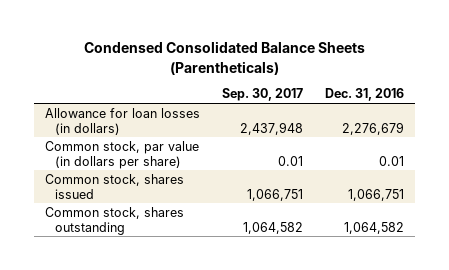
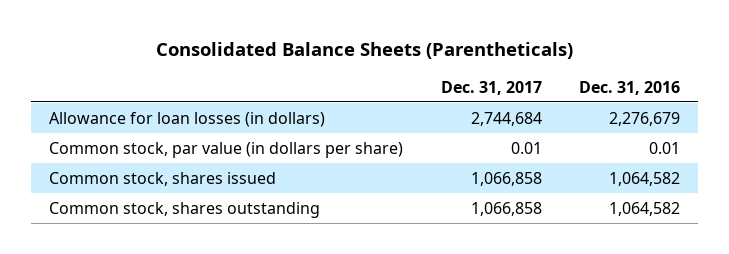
[83,41,365,75] Condensed Consolidated Balance Sheets (Parentheticals) -> [155,41,573,59] Consolidated Balance Sheets (Parentheticals)
[222,88,304,102] Sep. 30, 2017 -> none
none -> [440,80,542,95] Dec. 31, 2017
[348,188,405,201] 1,066,751 -> [608,171,680,186] 1,064,582

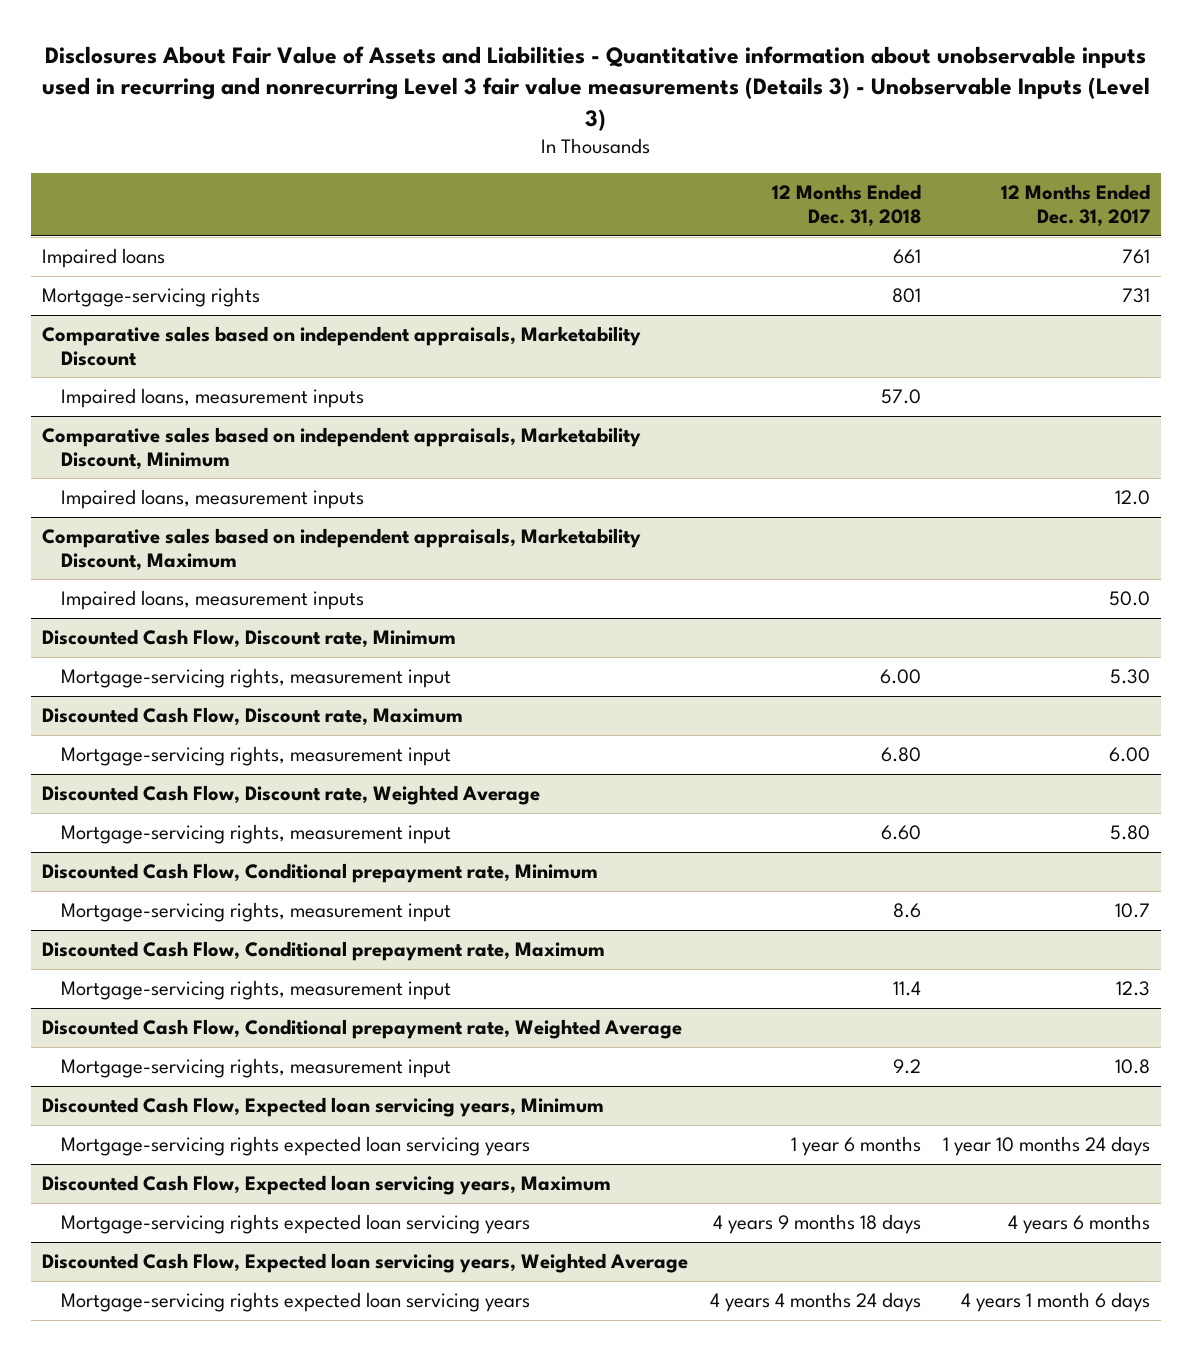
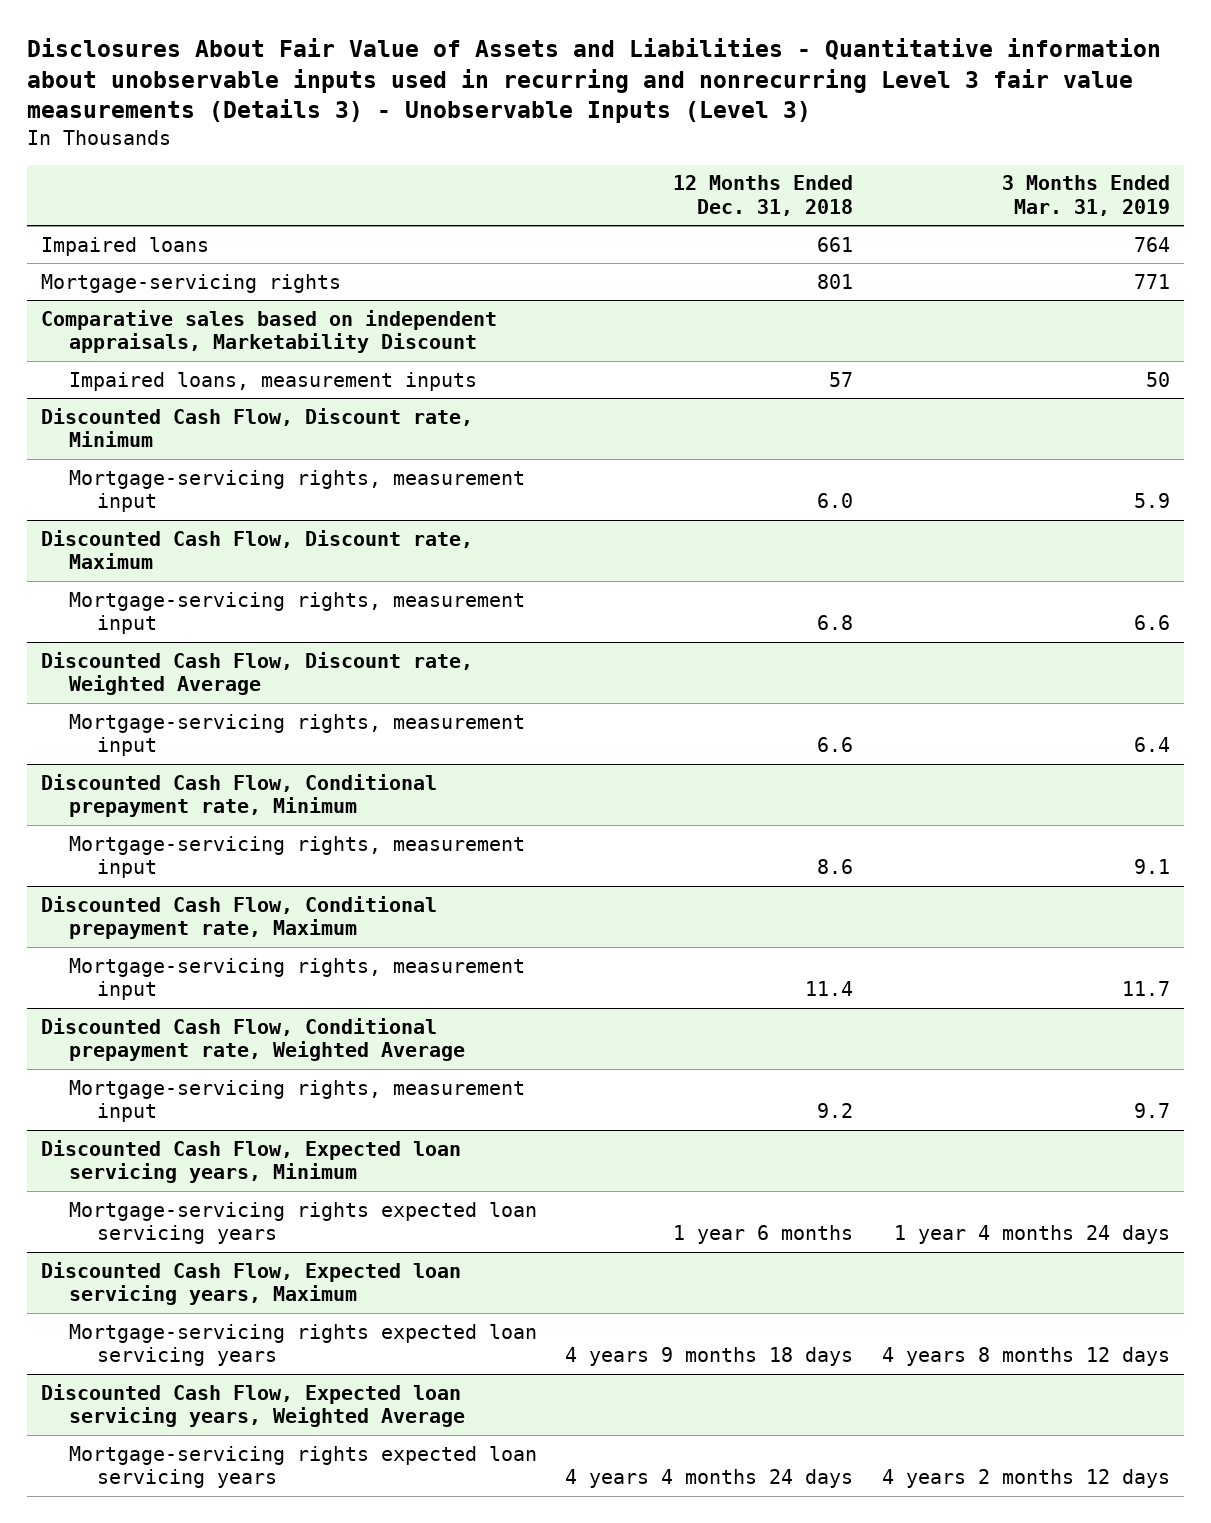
[1000,184,1150,227] 12 Months Ended Dec. 31, 2017 -> none
none -> [1001,175,1170,216] 3 Months Ended Mar. 31, 2019
[42,426,642,470] Comparative sales based on independent appraisals, Marketability Discount, Minimum -> none
[61,488,365,509] Impaired loans, measurement inputs -> none
[42,527,642,571] Comparative sales based on independent appraisals, Marketability Discount, Maximum -> none
[61,589,365,610] Impaired loans, measurement inputs -> none
[881,388,922,404] 57.0 -> [829,371,854,387] 57
[880,668,922,684] 6.00 -> [817,493,854,509] 6.0
[881,746,922,762] 6.80 -> [817,615,854,631] 6.8
[881,824,922,840] 6.60 -> [817,737,854,753] 6.6

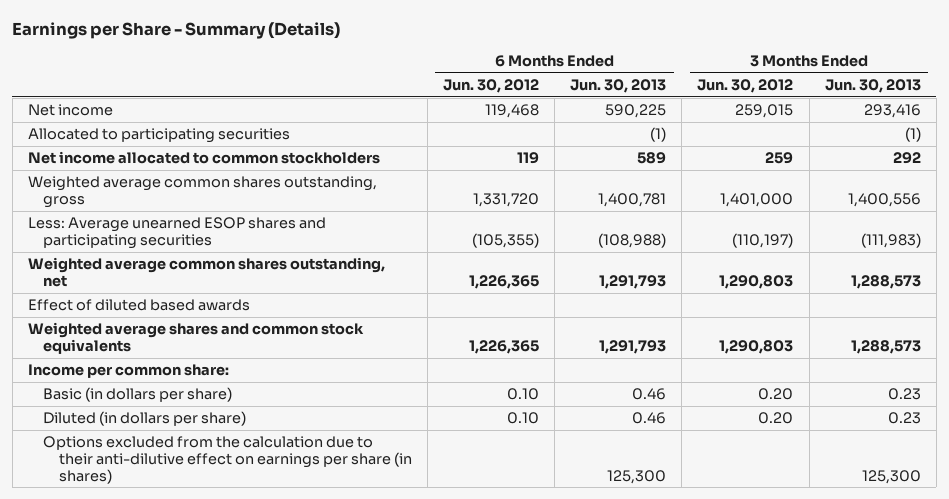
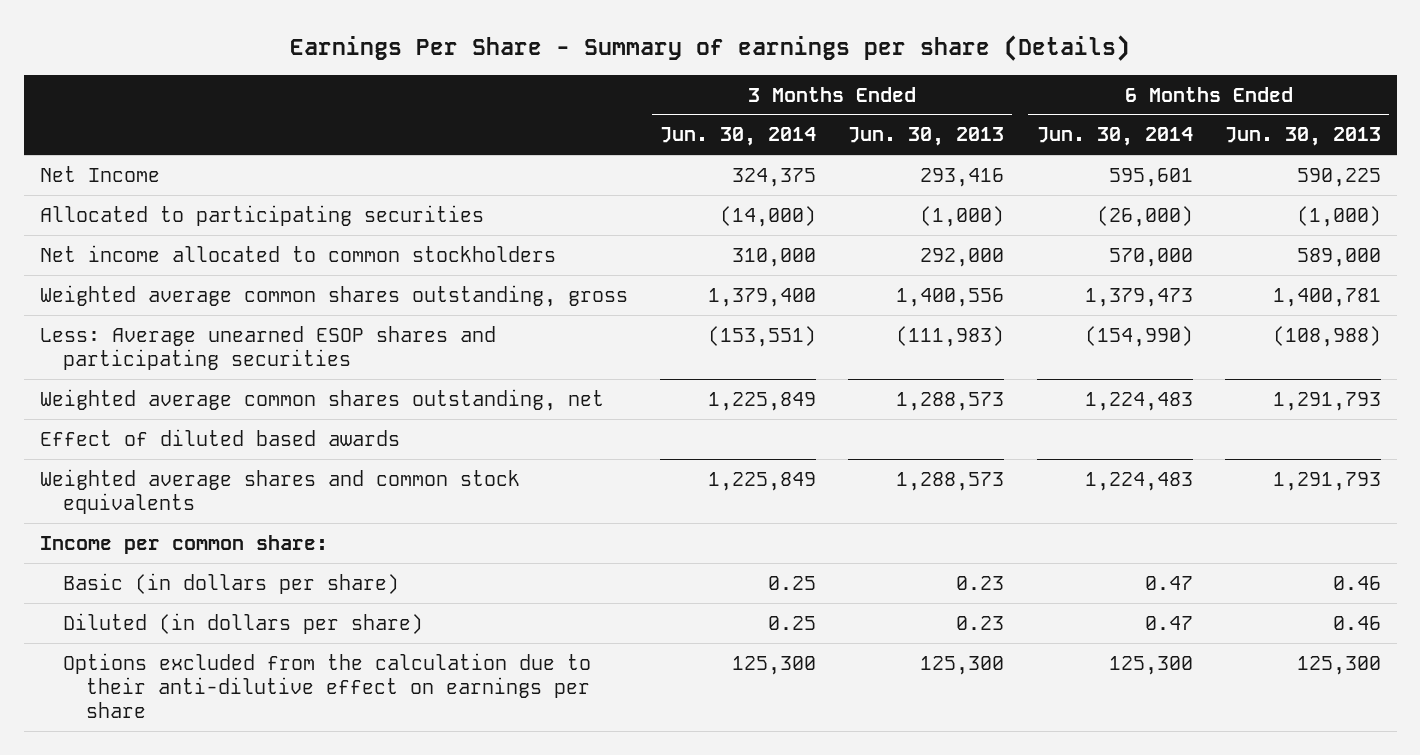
[12,21,341,39] Earnings per Share - Summary (Details) -> [290,34,1131,61] Earnings Per Share - Summary of earnings per share (Details)
[442,79,539,94] Jun. 30, 2012 -> none
[697,79,794,94] Jun. 30, 2012 -> none
none -> [659,127,816,147] Jun. 30, 2014
none -> [1036,127,1193,147] Jun. 30, 2014
[27,104,113,117] Net income -> [39,165,160,182] Net Income
[650,127,667,143] (1) -> [1296,205,1381,227] (1,000)
[904,127,921,143] (1) -> [920,205,1005,227] (1,000)
[637,152,667,165] 589 -> [1296,247,1381,267] 589,000
[892,152,921,165] 292 -> [920,247,1005,267] 292,000
[43,436,412,484] Options excluded from the calculation due to their anti-dilutive effect on earnings per share (in shares) -> [62,652,591,719] Options excluded from the calculation due to their anti-dilutive effect on earnings per share

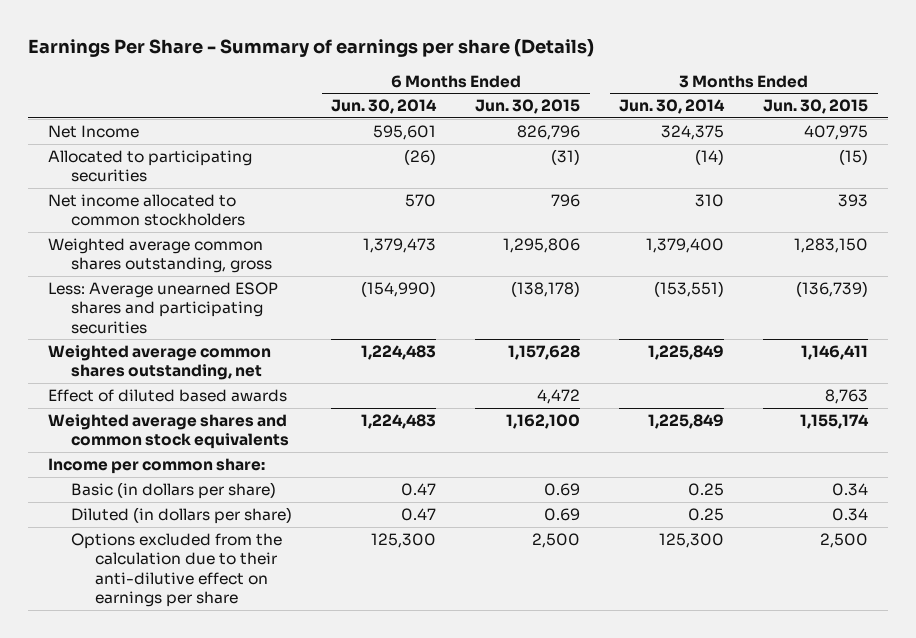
[848,127,1005,147] Jun. 30, 2013 -> none
[1224,127,1381,147] Jun. 30, 2013 -> none
none -> [475,99,581,115] Jun. 30, 2015
none -> [763,99,869,115] Jun. 30, 2015
[719,205,816,227] (14,000) -> [695,149,725,166] (14)
[1096,205,1193,227] (26,000) -> [404,149,437,166] (26)
[731,247,816,267] 310,000 -> [695,194,725,208] 310
[1108,247,1193,267] 570,000 -> [405,194,437,208] 570

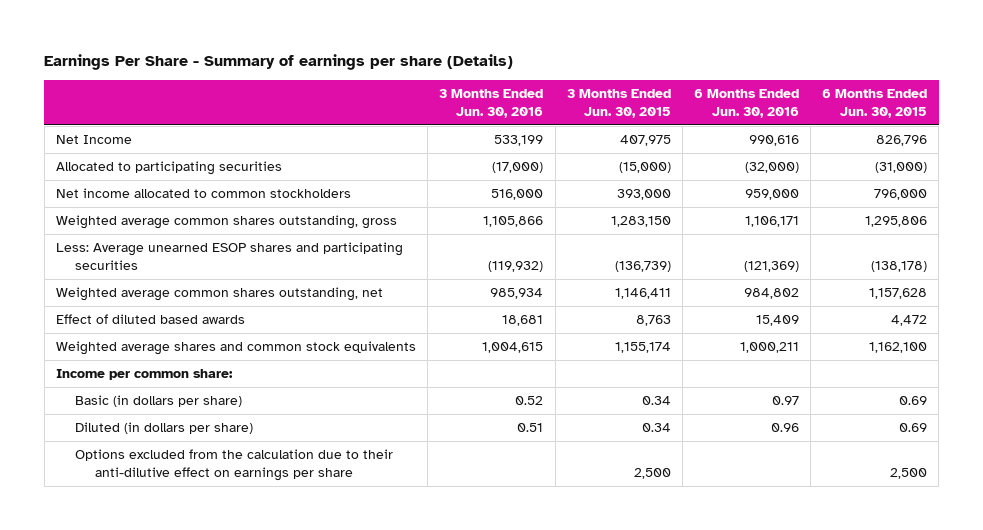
[331,99,438,115] Jun. 30, 2014 -> none
[619,99,726,115] Jun. 30, 2014 -> none
none -> [439,89,544,118] 3 Months Ended Jun. 30, 2016
none -> [694,89,800,118] 6 Months Ended Jun. 30, 2016
[551,149,581,166] (31) -> [875,162,928,174] (31,000)
[839,149,869,166] (15) -> [618,162,671,174] (15,000)
[551,194,581,208] 796 -> [874,189,928,201] 796,000
[838,194,869,208] 393 -> [616,189,671,201] 393,000

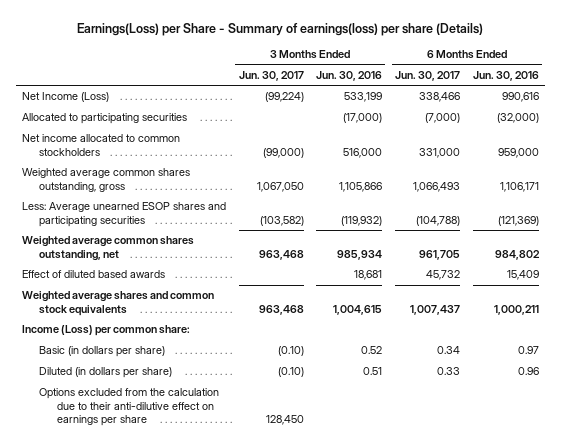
[44,54,514,71] Earnings Per Share - Summary of earnings per share (Details) -> [77,22,484,36] Earnings(Loss) per Share - Summary of earnings(loss) per share (Details)
[566,89,671,118] 3 Months Ended Jun. 30, 2015 -> none
[822,89,928,118] 6 Months Ended Jun. 30, 2015 -> none
none -> [238,70,304,81] Jun. 30, 2017
none -> [394,70,460,81] Jun. 30, 2017
[56,135,133,145] Net Income -> [22,92,110,103] Net Income (Loss)
[56,369,234,381] Income per common share: -> [22,325,191,337] Income (Loss) per common share:

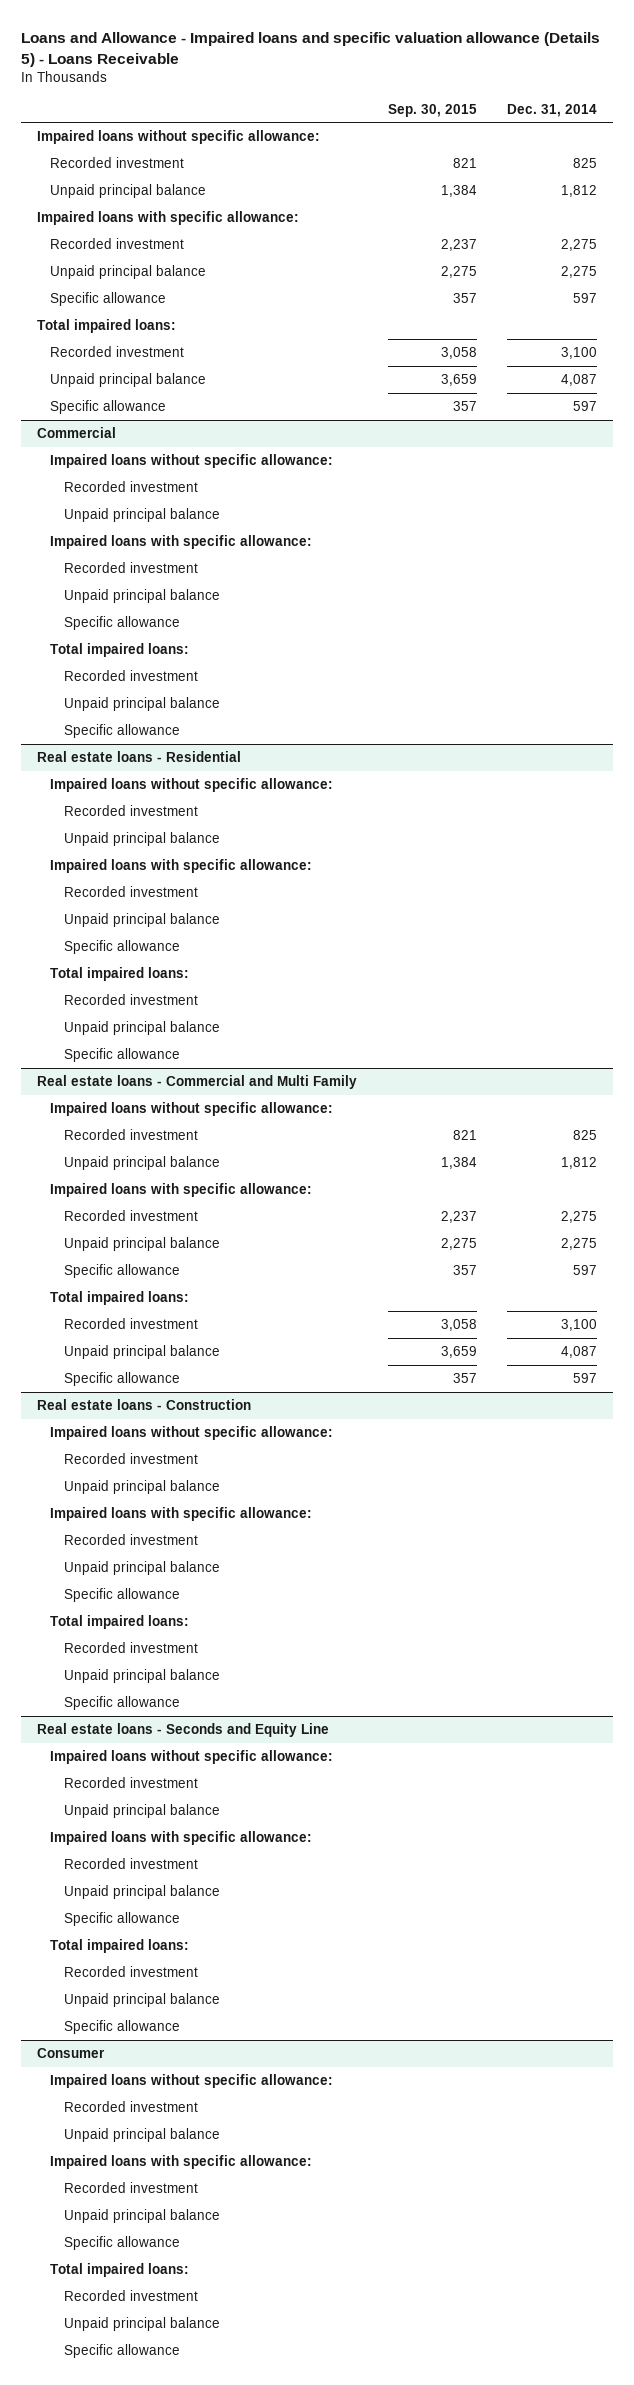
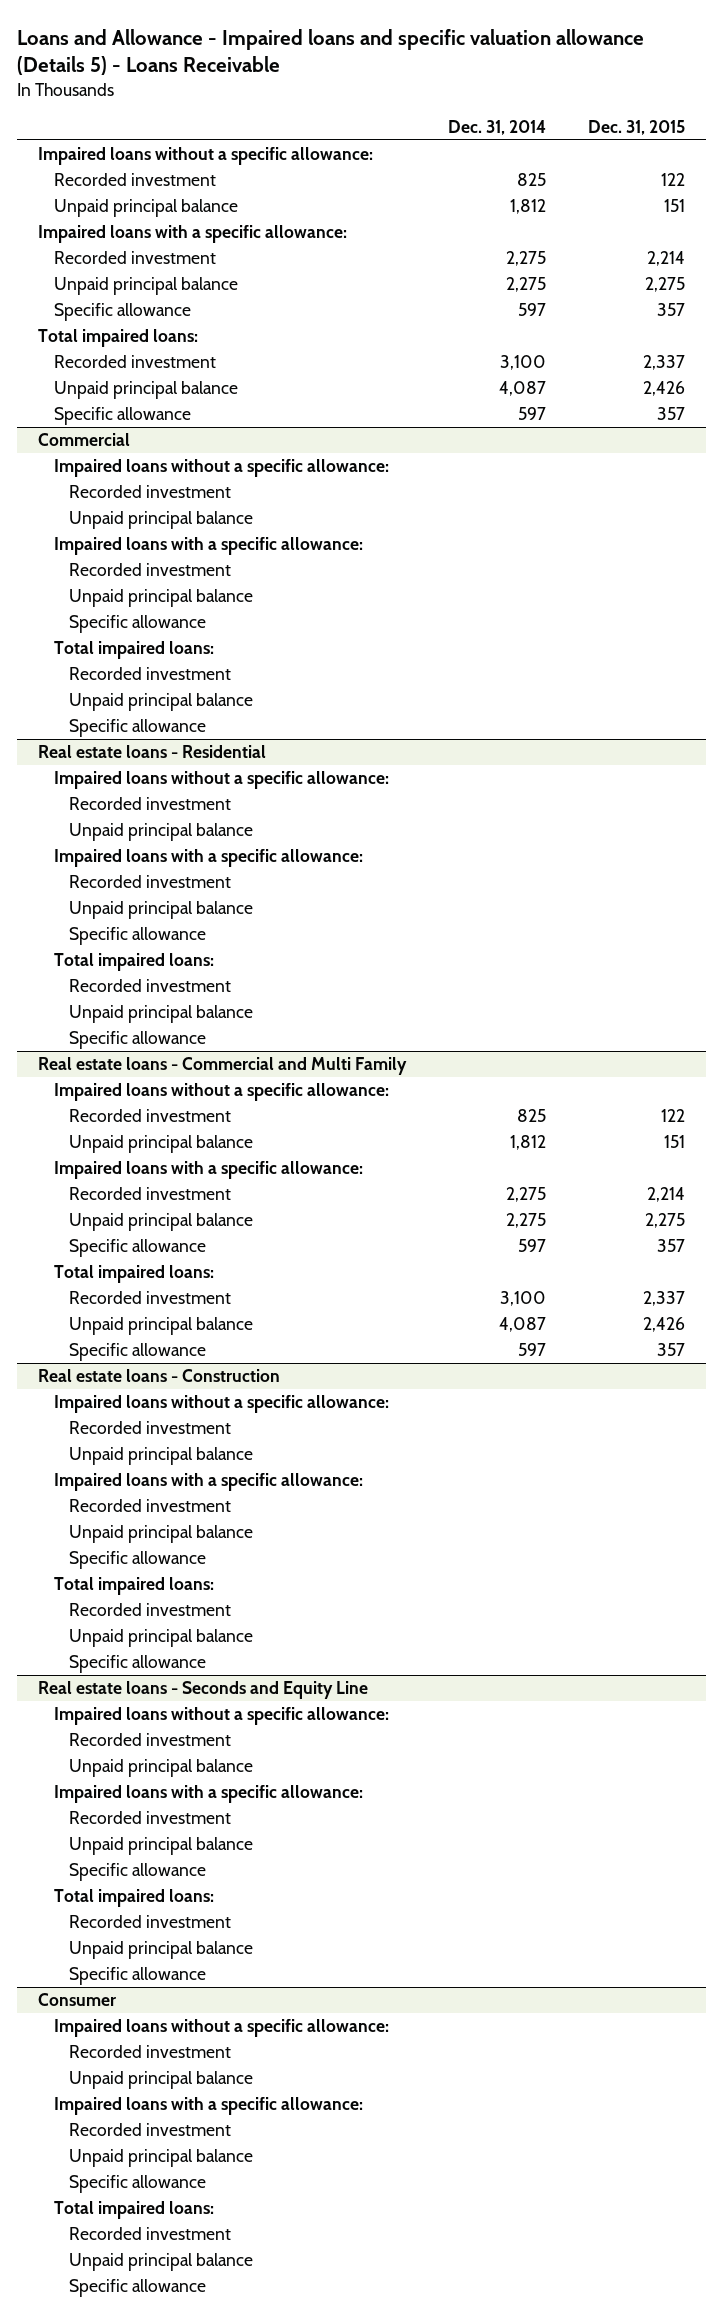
[387,103,477,117] Sep. 30, 2015 -> none
none -> [587,119,685,135] Dec. 31, 2015
[36,129,320,144] Impaired loans without specific allowance: -> [38,147,374,166] Impaired loans without a specific allowance:
[36,210,299,225] Impaired loans with specific allowance: -> [38,225,348,244] Impaired loans with a specific allowance:
[50,453,334,468] Impaired loans without specific allowance: -> [53,459,389,478] Impaired loans without a specific allowance:
[50,534,313,549] Impaired loans with specific allowance: -> [53,537,363,556] Impaired loans with a specific allowance:
[50,777,334,792] Impaired loans without specific allowance: -> [53,771,389,790] Impaired loans without a specific allowance:
[50,858,313,873] Impaired loans with specific allowance: -> [53,849,363,868] Impaired loans with a specific allowance:
[50,1101,334,1116] Impaired loans without specific allowance: -> [53,1083,389,1102] Impaired loans without a specific allowance:
[50,1182,313,1197] Impaired loans with specific allowance: -> [53,1161,363,1180] Impaired loans with a specific allowance:
[50,1425,334,1440] Impaired loans without specific allowance: -> [53,1395,389,1414] Impaired loans without a specific allowance:
[50,1506,313,1521] Impaired loans with specific allowance: -> [53,1473,363,1492] Impaired loans with a specific allowance:
[50,1749,334,1764] Impaired loans without specific allowance: -> [53,1707,389,1726] Impaired loans without a specific allowance:
[50,1830,313,1845] Impaired loans with specific allowance: -> [53,1785,363,1804] Impaired loans with a specific allowance:
[50,2073,334,2088] Impaired loans without specific allowance: -> [53,2019,389,2038] Impaired loans without a specific allowance:
[50,2154,313,2169] Impaired loans with specific allowance: -> [53,2097,363,2116] Impaired loans with a specific allowance:

